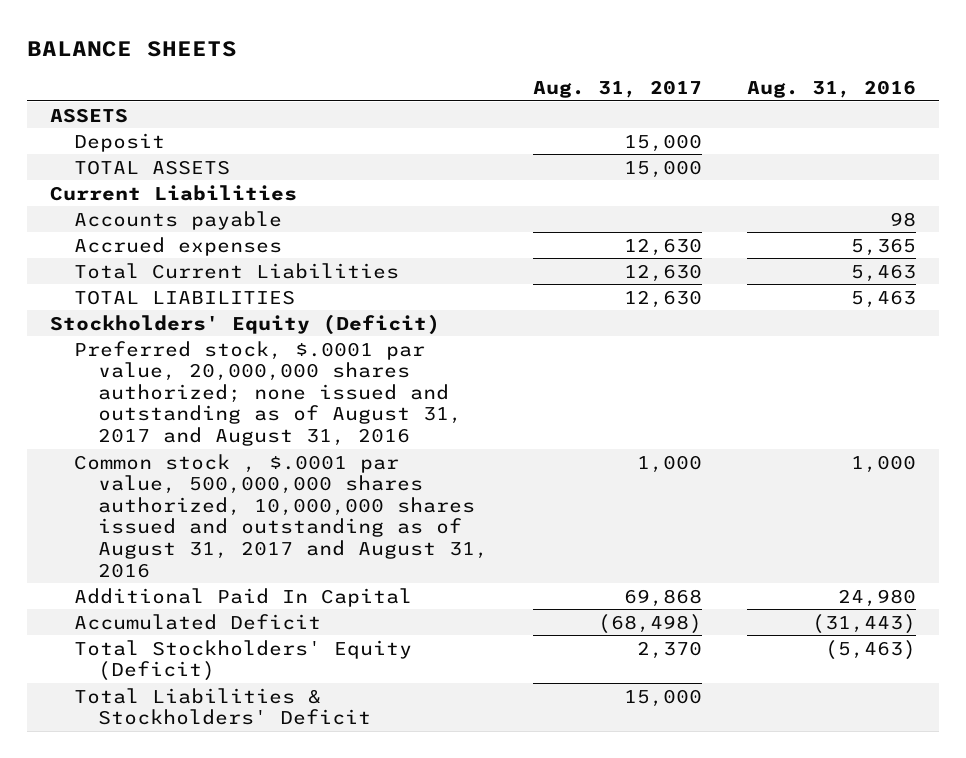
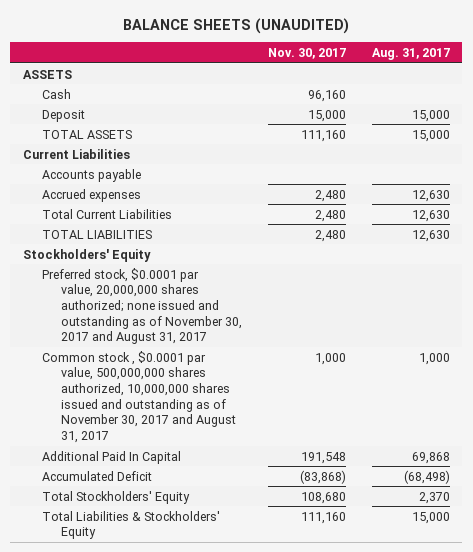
[27,40,238,57] BALANCE SHEETS -> [123,17,350,34] BALANCE SHEETS (UNAUDITED)
[747,79,917,98] Aug. 31, 2016 -> none
none -> [267,48,346,60] Nov. 30, 2017
none -> [42,88,72,99] Cash
[49,313,440,335] Stockholders' Equity (Deficit) -> [23,248,152,262] Stockholders' Equity
[74,340,463,447] Preferred stock, $.0001 par value, 20,000,000 shares authorized; none issued and outstanding as of August 31, 2017 and August 31, 2016 -> [42,267,242,345] Preferred stock, $0.0001 par value, 20,000,000 shares authorized; none issued and outstanding as of November 30, 2017 and August 31, 2017
[74,453,489,578] Common stock , $.0001 par value, 500,000,000 shares authorized, 10,000,000 shares issued and outstanding as of August 31, 2017 and August 31, 2016 -> [42,350,236,444] Common stock , $0.0001 par value, 500,000,000 shares authorized, 10,000,000 shares issued and outstanding as of November 30, 2017 and August 31, 2017
[74,639,413,682] Total Stockholders' Equity (Deficit) -> [42,490,191,504] Total Stockholders' Equity
[74,687,372,726] Total Liabilities & Stockholders' Deficit -> [42,510,221,540] Total Liabilities & Stockholders' Equity

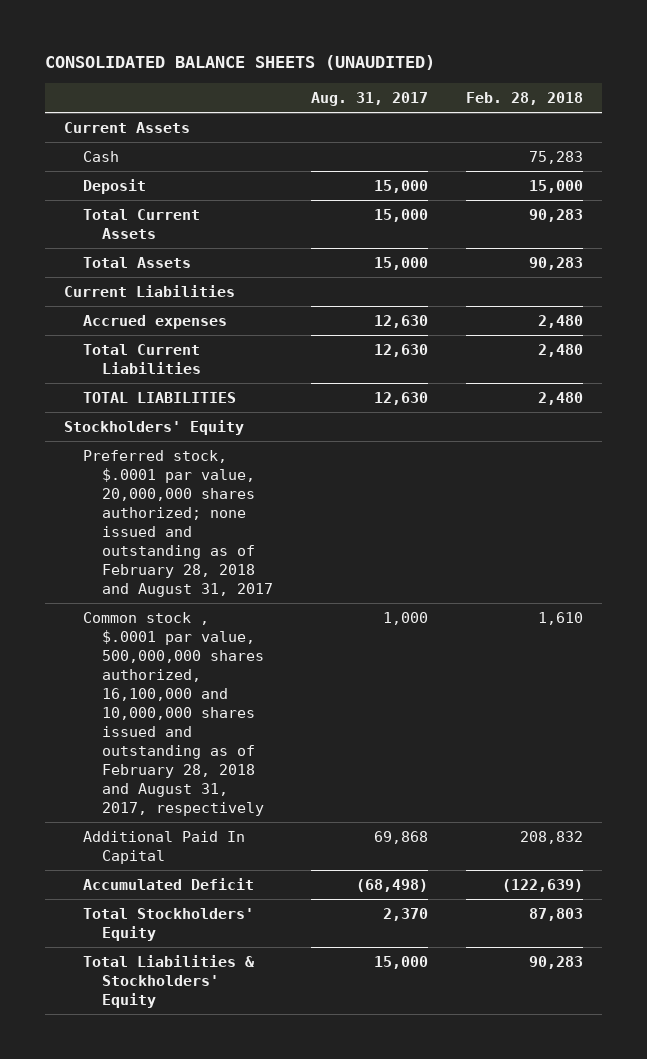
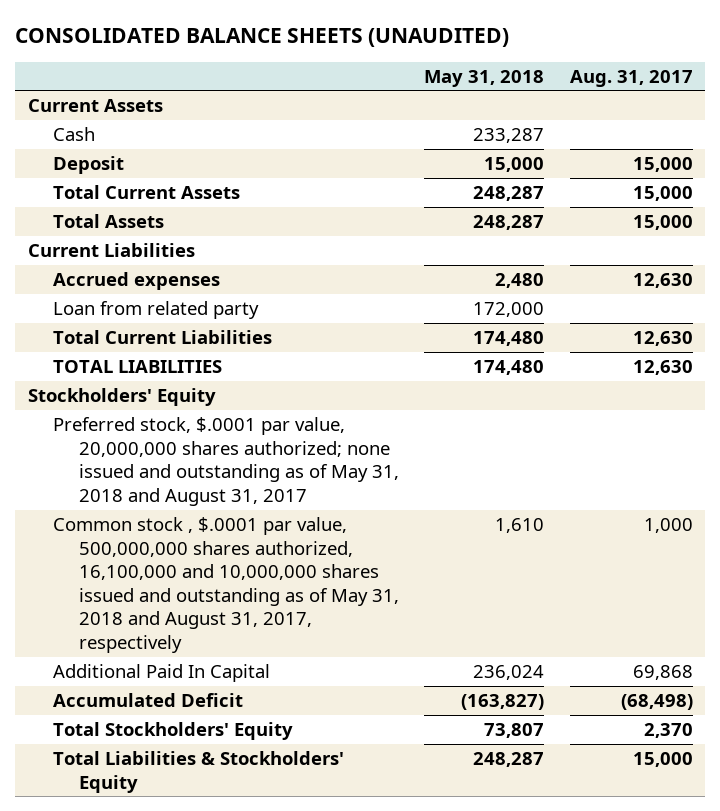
[466,92,584,106] Feb. 28, 2018 -> none
none -> [424,69,545,87] May 31, 2018
none -> [53,300,260,319] Loan from related party
[83,450,274,597] Preferred stock, $.0001 par value, 20,000,000 shares authorized; none issued and outstanding as of February 28, 2018 and August 31, 2017 -> [53,416,399,506] Preferred stock, $.0001 par value, 20,000,000 shares authorized; none issued and outstanding as of May 31, 2018 and August 31, 2017
[83,612,265,816] Common stock , $.0001 par value, 500,000,000 shares authorized, 16,100,000 and 10,000,000 shares issued and outstanding as of February 28, 2018 and August 31, 2017, respectively -> [53,516,399,654] Common stock , $.0001 par value, 500,000,000 shares authorized, 16,100,000 and 10,000,000 shares issued and outstanding as of May 31, 2018 and August 31, 2017, respectively

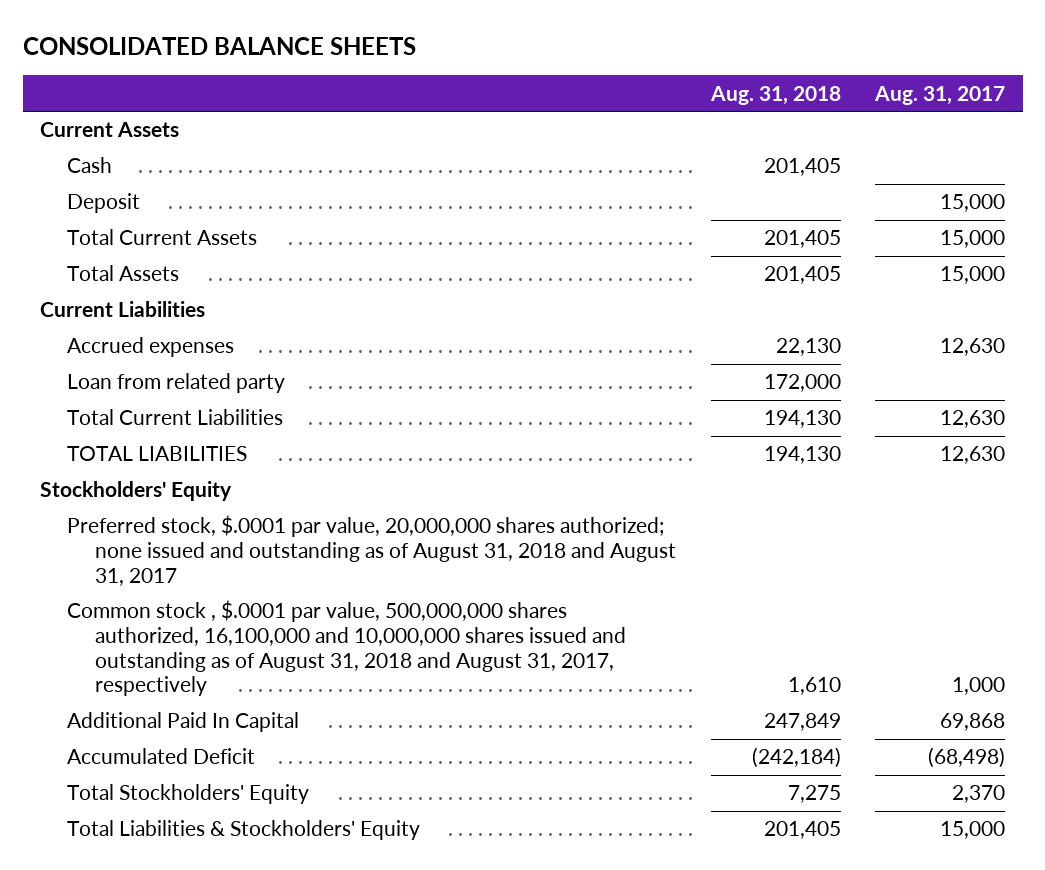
[15,28,510,48] CONSOLIDATED BALANCE SHEETS (UNAUDITED) -> [22,36,416,55] CONSOLIDATED BALANCE SHEETS
[424,69,545,87] May 31, 2018 -> none
none -> [709,85,841,105] Aug. 31, 2018
[53,416,399,506] Preferred stock, $.0001 par value, 20,000,000 shares authorized; none issued and outstanding as of May 31, 2018 and August 31, 2017 -> [67,515,676,586] Preferred stock, $.0001 par value, 20,000,000 shares authorized; none issued and outstanding as of August 31, 2018 and August 31, 2017
[53,516,399,654] Common stock , $.0001 par value, 500,000,000 shares authorized, 16,100,000 and 10,000,000 shares issued and outstanding as of May 31, 2018 and August 31, 2017, respectively -> [67,600,626,697] Common stock , $.0001 par value, 500,000,000 shares authorized, 16,100,000 and 10,000,000 shares issued and outstanding as of August 31, 2018 and August 31, 2017, respectively

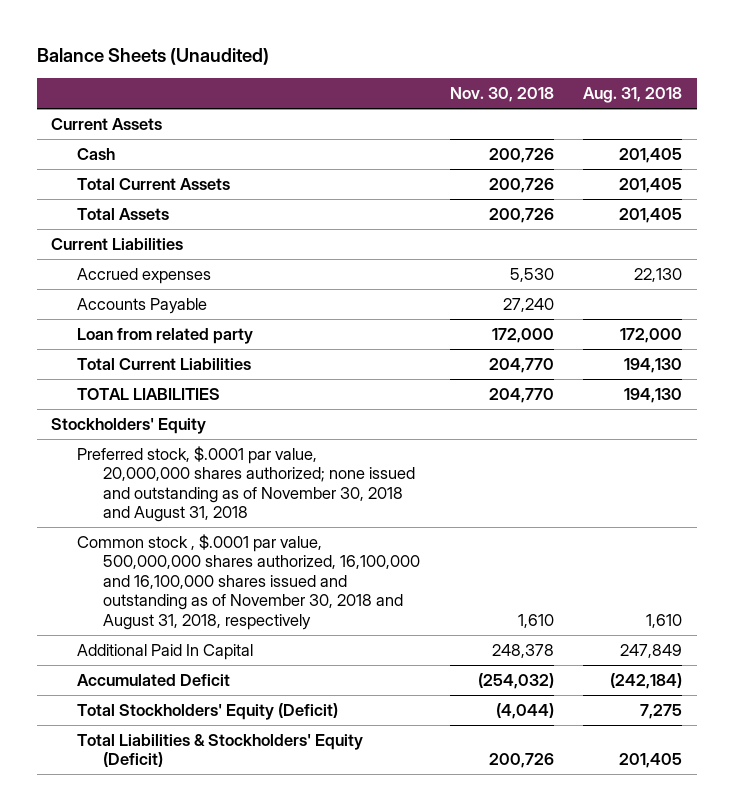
[22,36,416,55] CONSOLIDATED BALANCE SHEETS -> [36,47,269,65] Balance Sheets (Unaudited)
[874,85,1006,105] Aug. 31, 2017 -> none
none -> [449,87,554,103] Nov. 30, 2018
[67,193,141,214] Deposit -> none
none -> [77,297,208,314] Accounts Payable
[67,515,676,586] Preferred stock, $.0001 par value, 20,000,000 shares authorized; none issued and outstanding as of August 31, 2018 and August 31, 2017 -> [77,445,416,523] Preferred stock, $.0001 par value, 20,000,000 shares authorized; none issued and outstanding as of November 30, 2018 and August 31, 2018
[67,600,626,697] Common stock , $.0001 par value, 500,000,000 shares authorized, 16,100,000 and 10,000,000 shares issued and outstanding as of August 31, 2018 and August 31, 2017, respectively -> [77,533,421,630] Common stock , $.0001 par value, 500,000,000 shares authorized, 16,100,000 and 16,100,000 shares issued and outstanding as of November 30, 2018 and August 31, 2018, respectively
[67,784,310,805] Total Stockholders' Equity -> [77,702,339,720] Total Stockholders' Equity (Deficit)
[67,820,421,841] Total Liabilities & Stockholders' Equity -> [77,733,364,768] Total Liabilities & Stockholders' Equity (Deficit)

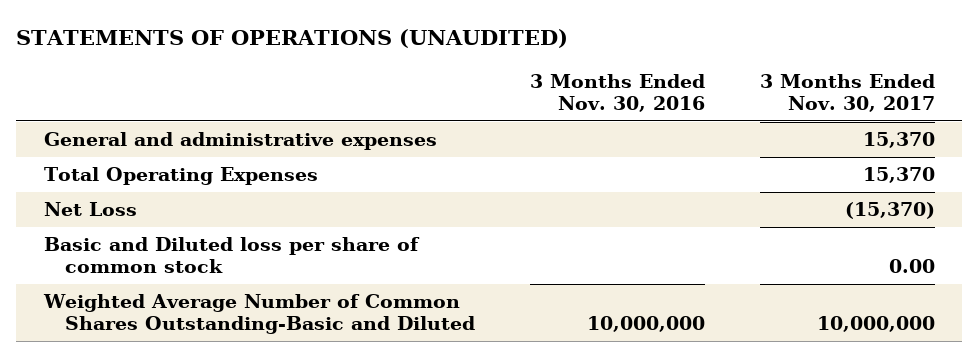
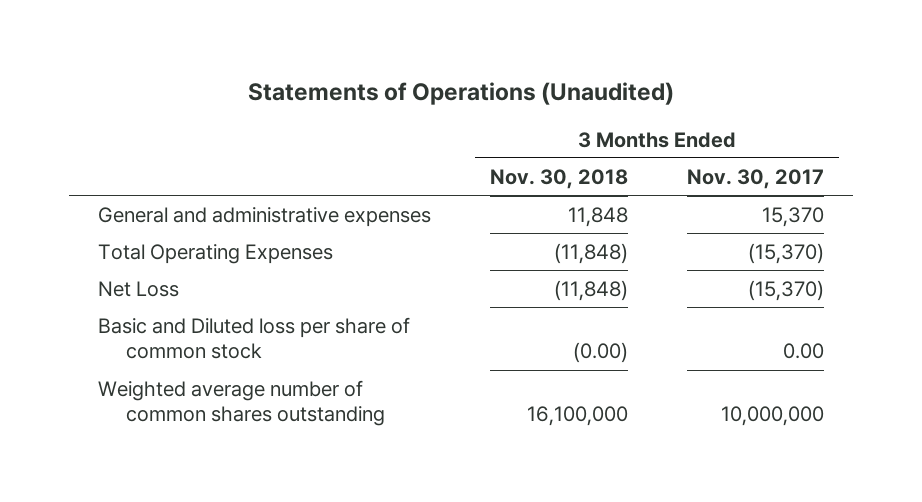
[16,29,569,49] STATEMENTS OF OPERATIONS (UNAUDITED) -> [247,82,674,106] Statements of Operations (Unaudited)
[529,73,705,112] 3 Months Ended Nov. 30, 2016 -> none
none -> [489,168,628,189] Nov. 30, 2018
[862,167,935,184] 15,370 -> [747,242,824,264] (15,370)
[42,294,476,335] Weighted Average Number of Common Shares Outstanding-Basic and Diluted -> [98,379,386,427] Weighted average number of common shares outstanding

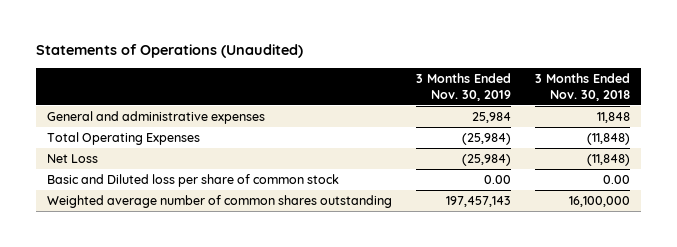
[686,168,824,189] Nov. 30, 2017 -> none
none -> [416,73,512,101] 3 Months Ended Nov. 30, 2019
[572,342,628,364] (0.00) -> [602,175,630,185] 0.00

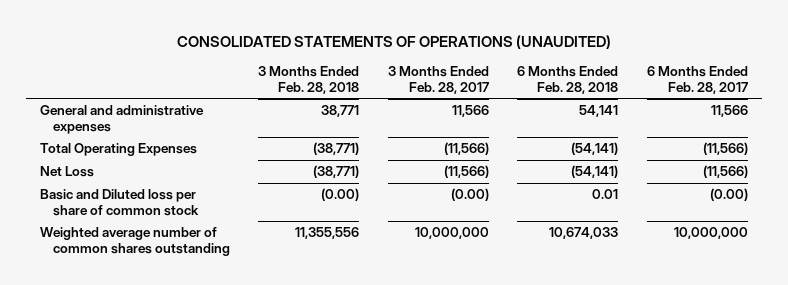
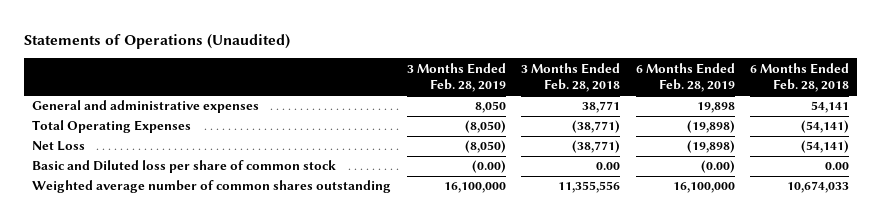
[177,34,612,49] CONSOLIDATED STATEMENTS OF OPERATIONS (UNAUDITED) -> [24,34,291,50] Statements of Operations (Unaudited)
[387,66,489,94] 3 Months Ended Feb. 28, 2017 -> none
[647,66,749,94] 6 Months Ended Feb. 28, 2017 -> none
none -> [406,62,506,93] 3 Months Ended Feb. 28, 2019
none -> [635,62,735,93] 6 Months Ended Feb. 28, 2019
[321,188,360,202] (0.00) -> [596,162,621,171] 0.00
[592,189,619,200] 0.01 -> [825,162,850,171] 0.00

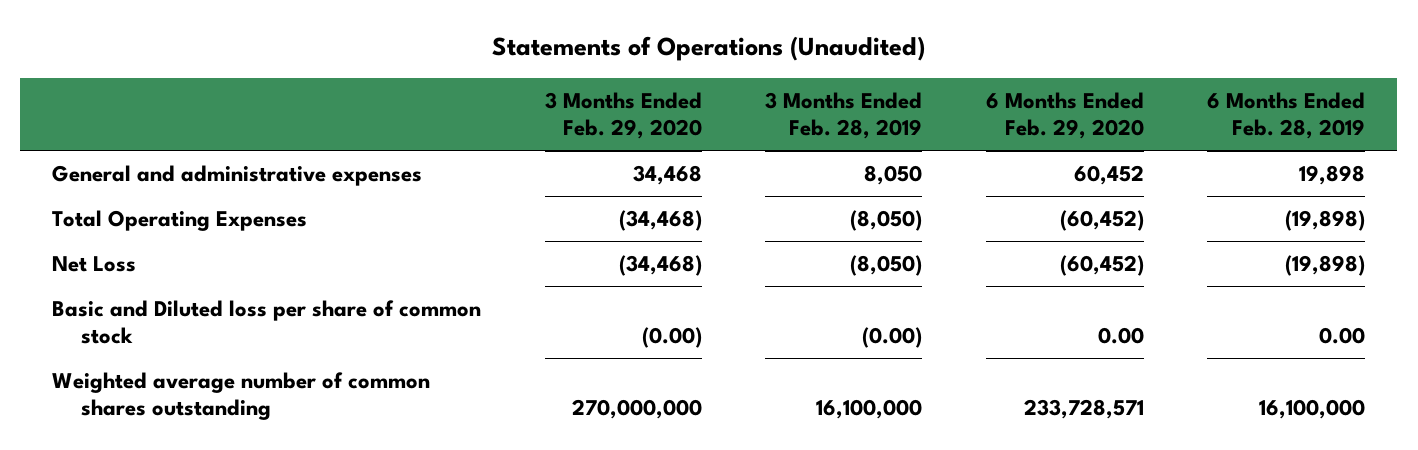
[521,62,621,93] 3 Months Ended Feb. 28, 2018 -> none
[750,62,850,93] 6 Months Ended Feb. 28, 2018 -> none
none -> [544,92,702,140] 3 Months Ended Feb. 29, 2020
none -> [985,92,1144,140] 6 Months Ended Feb. 29, 2020
[700,160,735,174] (0.00) -> [1319,327,1366,345] 0.00

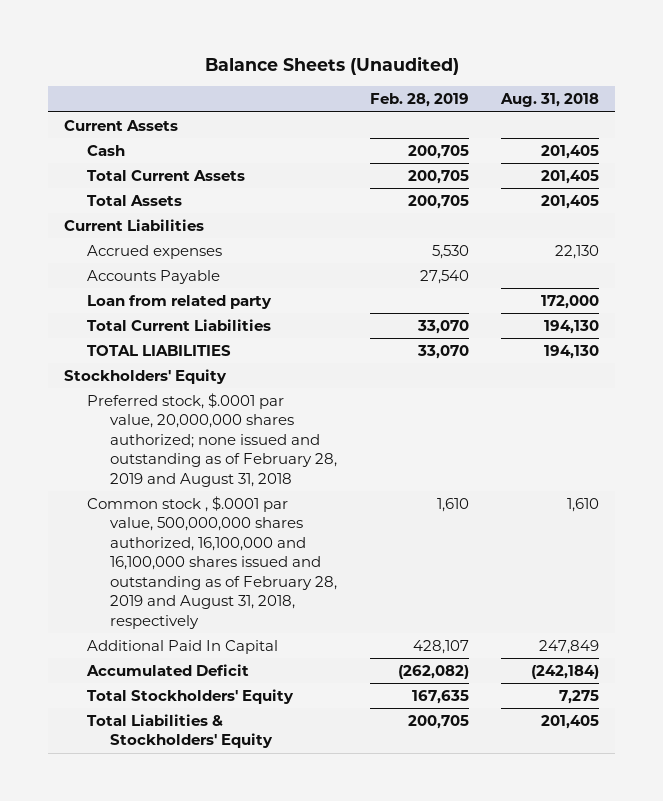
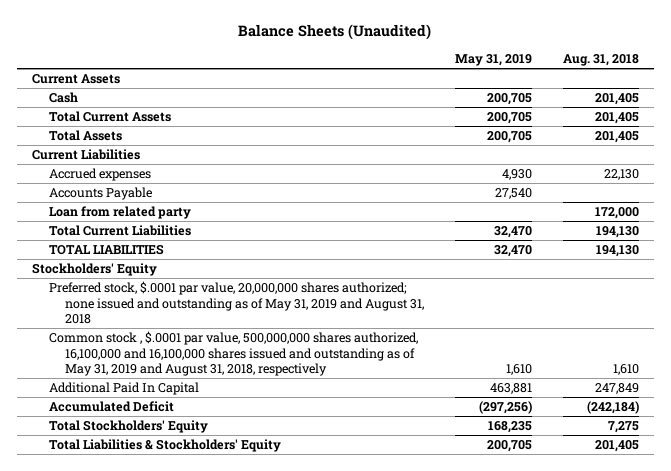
[369,93,469,108] Feb. 28, 2019 -> none
none -> [454,53,532,66] May 31, 2019
[87,392,338,487] Preferred stock, $.0001 par value, 20,000,000 shares authorized; none issued and outstanding as of February 28, 2019 and August 31, 2018 -> [48,281,425,324] Preferred stock, $.0001 par value, 20,000,000 shares authorized; none issued and outstanding as of May 31, 2019 and August 31, 2018
[87,495,338,629] Common stock , $.0001 par value, 500,000,000 shares authorized, 16,100,000 and 16,100,000 shares issued and outstanding as of February 28, 2019 and August 31, 2018, respectively -> [48,331,418,376] Common stock , $.0001 par value, 500,000,000 shares authorized, 16,100,000 and 16,100,000 shares issued and outstanding as of May 31, 2019 and August 31, 2018, respectively

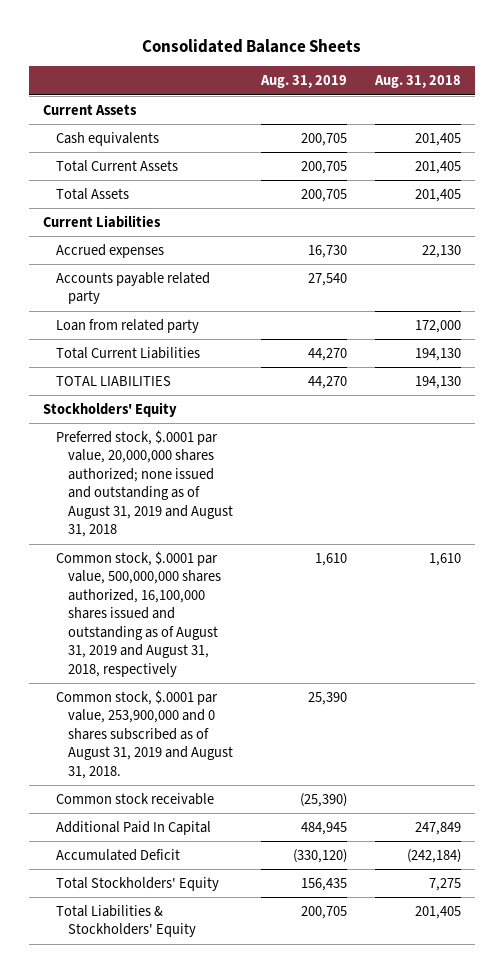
[238,24,432,41] Balance Sheets (Unaudited) -> [141,38,361,53] Consolidated Balance Sheets
[454,53,532,66] May 31, 2019 -> none
none -> [259,75,347,89] Aug. 31, 2019
[48,92,78,104] Cash -> [55,131,159,146] Cash equivalents
[48,187,152,201] Accounts Payable -> [55,271,210,305] Accounts payable related party
[48,281,425,324] Preferred stock, $.0001 par value, 20,000,000 shares authorized; none issued and outstanding as of May 31, 2019 and August 31, 2018 -> [55,429,233,538] Preferred stock, $.0001 par value, 20,000,000 shares authorized; none issued and outstanding as of August 31, 2019 and August 31, 2018
[48,331,418,376] Common stock , $.0001 par value, 500,000,000 shares authorized, 16,100,000 and 16,100,000 shares issued and outstanding as of May 31, 2019 and August 31, 2018, respectively -> [55,550,221,677] Common stock, $.0001 par value, 500,000,000 shares authorized, 16,100,000 shares issued and outstanding as of August 31, 2019 and August 31, 2018, respectively
none -> [55,689,233,779] Common stock, $.0001 par value, 253,900,000 and 0 shares subscribed as of August 31, 2019 and August 31, 2018.
none -> [55,792,214,805] Common stock receivable

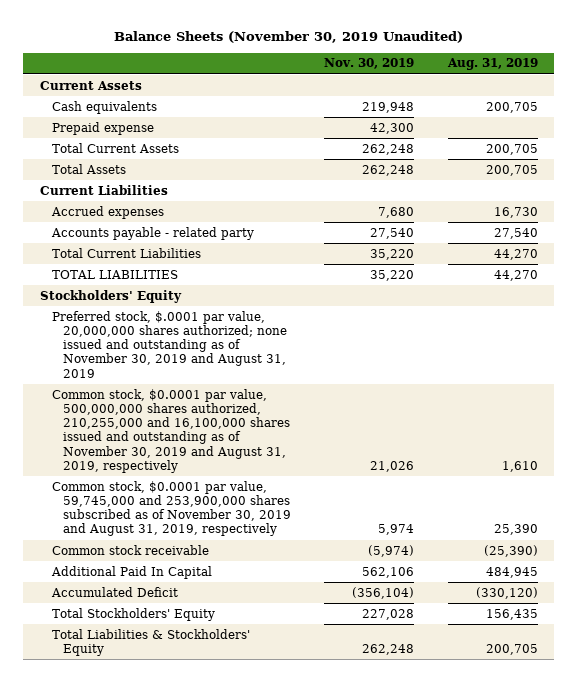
[141,38,361,53] Consolidated Balance Sheets -> [113,31,463,44] Balance Sheets (November 30, 2019 Unaudited)
[373,75,461,89] Aug. 31, 2018 -> none
none -> [324,58,415,70] Nov. 30, 2019
none -> [51,121,154,135] Prepaid expense
[55,318,199,333] Loan from related party -> none
[55,271,210,305] Accounts payable related party -> [50,226,254,240] Accounts payable - related party
[55,429,233,538] Preferred stock, $.0001 par value, 20,000,000 shares authorized; none issued and outstanding as of August 31, 2019 and August 31, 2018 -> [51,310,288,378] Preferred stock, $.0001 par value, 20,000,000 shares authorized; none issued and outstanding as of November 30, 2019 and August 31, 2019
[55,550,221,677] Common stock, $.0001 par value, 500,000,000 shares authorized, 16,100,000 shares issued and outstanding as of August 31, 2019 and August 31, 2018, respectively -> [51,388,291,473] Common stock, $0.0001 par value, 500,000,000 shares authorized, 210,255,000 and 16,100,000 shares issued and outstanding as of November 30, 2019 and August 31, 2019, respectively
[55,689,233,779] Common stock, $.0001 par value, 253,900,000 and 0 shares subscribed as of August 31, 2019 and August 31, 2018. -> [51,480,292,537] Common stock, $0.0001 par value, 59,745,000 and 253,900,000 shares subscribed as of November 30, 2019 and August 31, 2019, respectively

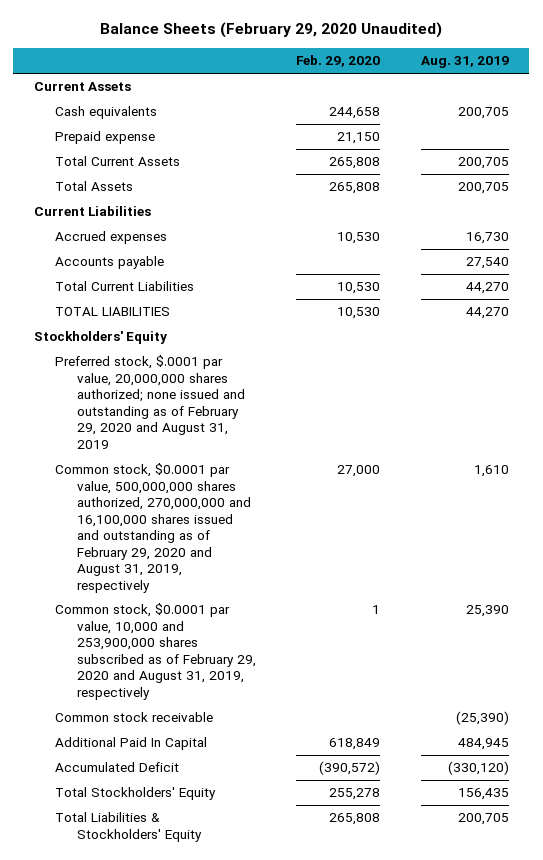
[113,31,463,44] Balance Sheets (November 30, 2019 Unaudited) -> [100,22,443,39] Balance Sheets (February 29, 2020 Unaudited)
[324,58,415,70] Nov. 30, 2019 -> none
none -> [296,55,381,68] Feb. 29, 2020
[50,226,254,240] Accounts payable - related party -> [55,256,165,270] Accounts payable
[51,310,288,378] Preferred stock, $.0001 par value, 20,000,000 shares authorized; none issued and outstanding as of November 30, 2019 and August 31, 2019 -> [55,355,245,449] Preferred stock, $.0001 par value, 20,000,000 shares authorized; none issued and outstanding as of February 29, 2020 and August 31, 2019
[51,388,291,473] Common stock, $0.0001 par value, 500,000,000 shares authorized, 210,255,000 and 16,100,000 shares issued and outstanding as of November 30, 2019 and August 31, 2019, respectively -> [55,463,251,593] Common stock, $0.0001 par value, 500,000,000 shares authorized, 270,000,000 and 16,100,000 shares issued and outstanding as of February 29, 2020 and August 31, 2019, respectively
[51,480,292,537] Common stock, $0.0001 par value, 59,745,000 and 253,900,000 shares subscribed as of November 30, 2019 and August 31, 2019, respectively -> [55,603,256,700] Common stock, $0.0001 par value, 10,000 and 253,900,000 shares subscribed as of February 29, 2020 and August 31, 2019, respectively

